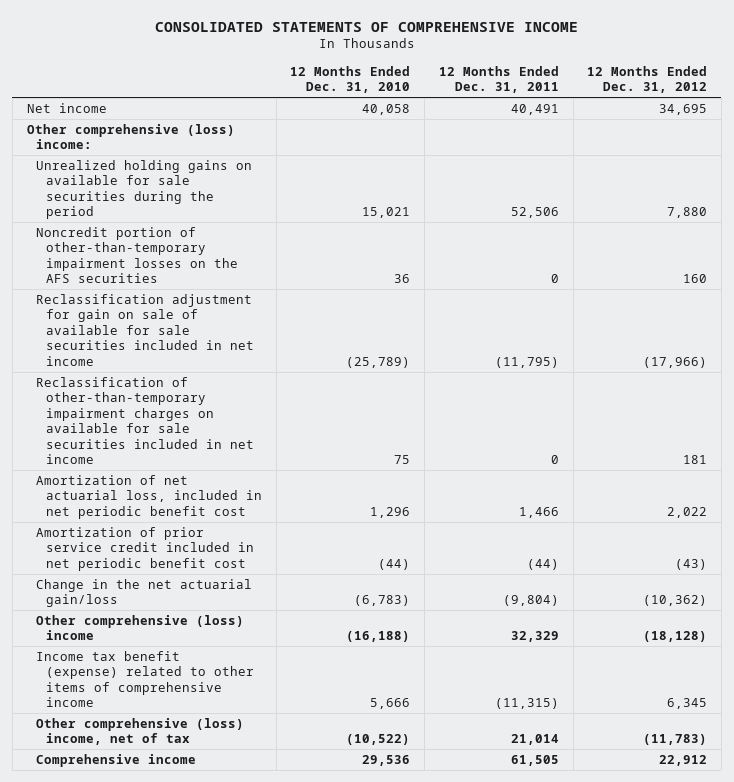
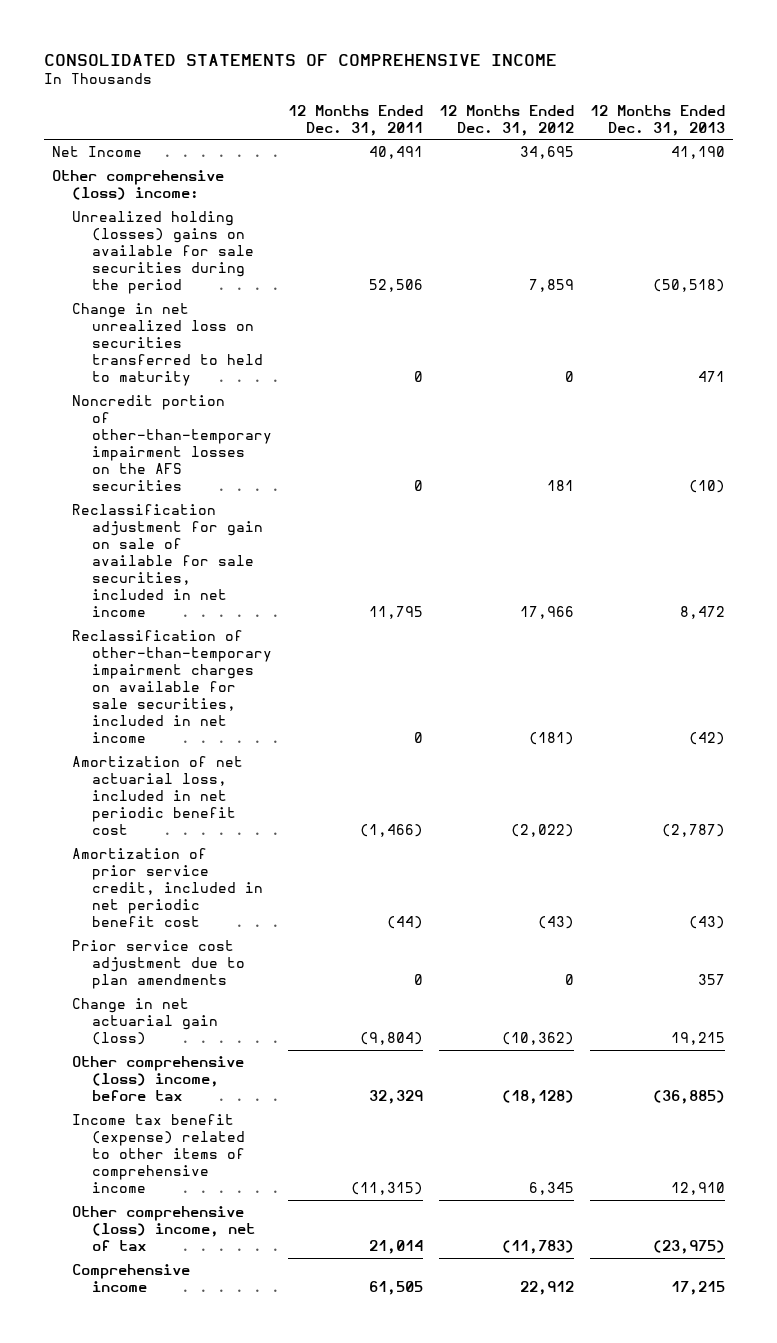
[290,65,411,94] 12 Months Ended Dec. 31, 2010 -> none
none -> [589,104,725,136] 12 Months Ended Dec. 31, 2013
[26,102,107,113] Net income -> [52,146,143,158] Net Income
[36,159,253,220] Unrealized holding gains on available for sale securities during the period -> [72,211,255,294] Unrealized holding (losses) gains on available for sale securities during the period
[667,207,708,219] 7,880 -> [528,278,574,292] 7,859
none -> [72,303,264,386] Change in net unrealized loss on securities transferred to held to maturity
[683,274,708,284] 160 -> [546,479,574,491] 181
[36,293,254,366] Reclassification adjustment for gain on sale of available for sale securities included in net income -> [72,504,264,617] Reclassification adjustment for gain on sale of available for sale securities, included in net income
[494,356,559,368] (11,795) -> [369,605,424,619] 11,795
[643,356,708,368] (17,966) -> [519,605,574,619] 17,966
[36,376,254,465] Reclassification of other-than-temporary impairment charges on available for sale securities included in net income -> [72,630,273,743] Reclassification of other-than-temporary impairment charges on available for sale securities, included in net income
[683,455,708,465] 181 -> [528,731,574,745] (181)
[518,506,559,518] 1,466 -> [360,823,424,837] (1,466)
[667,506,708,518] 2,022 -> [510,823,574,837] (2,022)
[36,526,254,571] Amortization of prior service credit included in net periodic benefit cost -> [72,848,264,927] Amortization of prior service credit, included in net periodic benefit cost
none -> [72,940,246,990] Prior service cost adjustment due to plan amendments
[36,578,253,608] Change in the net actuarial gain/loss -> [72,998,219,1046] Change in net actuarial gain (loss)
[36,614,245,641] Other comprehensive (loss) income -> [72,1056,245,1102] Other comprehensive (loss) income, before tax

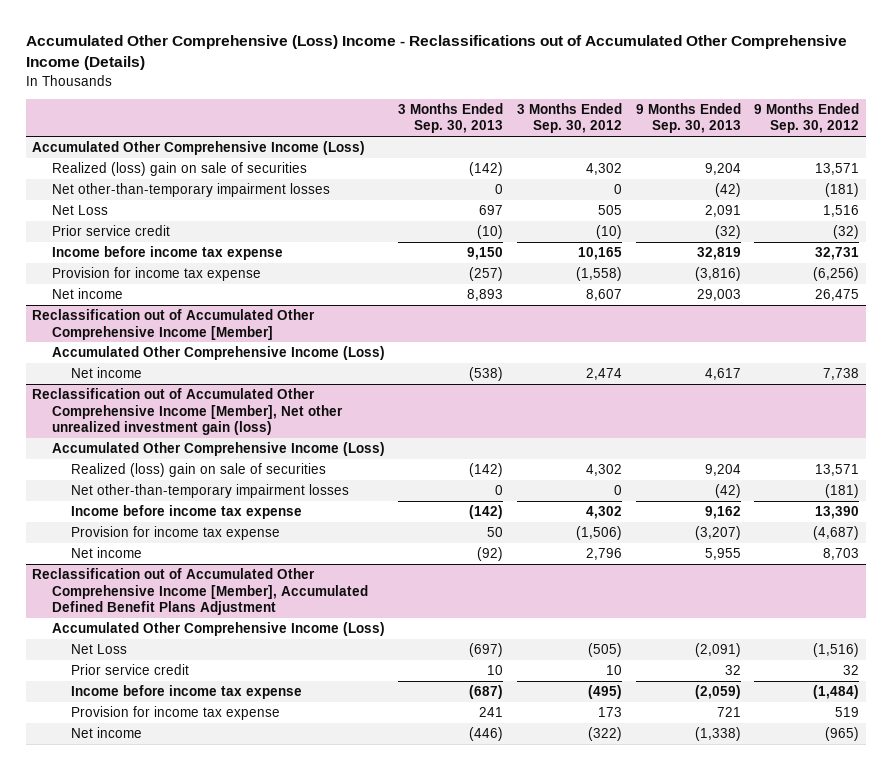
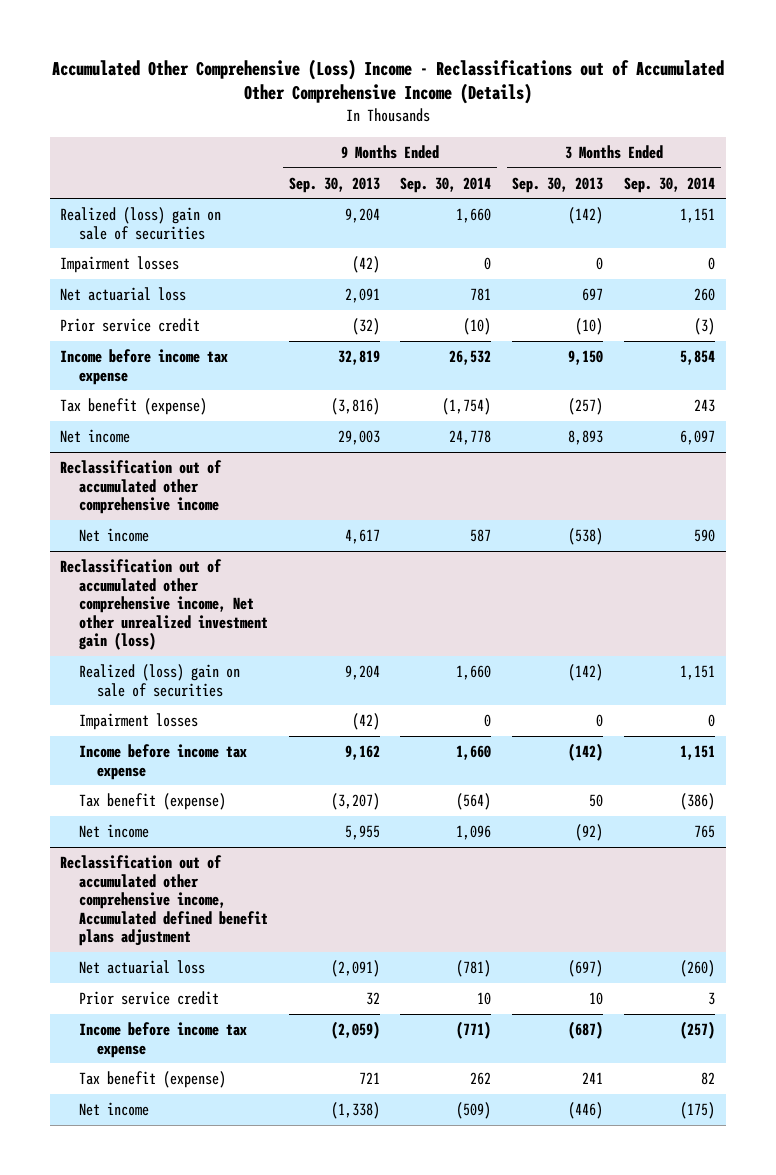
[517,103,623,134] 3 Months Ended Sep. 30, 2012 -> none
[754,103,860,134] 9 Months Ended Sep. 30, 2012 -> none
none -> [400,176,492,193] Sep. 30, 2014
none -> [624,176,716,193] Sep. 30, 2014
[32,141,366,156] Accumulated Other Comprehensive Income (Loss) -> none
[51,183,330,198] Net other-than-temporary impairment losses -> [60,255,180,273] Impairment losses
[51,205,108,216] Net Loss -> [60,286,187,301] Net actuarial loss
[51,267,261,282] Provision for income tax expense -> [60,397,208,415] Tax benefit (expense)
[51,346,385,361] Accumulated Other Comprehensive Income (Loss) -> none
[32,309,316,340] Reclassification out of Accumulated Other Comprehensive Income [Member] -> [60,459,223,515] Reclassification out of accumulated other comprehensive income
[51,442,385,457] Accumulated Other Comprehensive Income (Loss) -> none
[32,388,343,435] Reclassification out of Accumulated Other Comprehensive Income [Member], Net other unrealized investment gain (loss) -> [60,558,268,651] Reclassification out of accumulated other comprehensive income, Net other unrealized investment gain (loss)
[71,484,350,499] Net other-than-temporary impairment losses -> [78,712,198,730] Impairment losses
[71,526,281,541] Provision for income tax expense -> [78,792,226,810] Tax benefit (expense)
[51,622,385,637] Accumulated Other Comprehensive Income (Loss) -> none
[32,568,368,615] Reclassification out of Accumulated Other Comprehensive Income [Member], Accumulated Defined Benefit Plans Adjustment -> [60,854,268,947] Reclassification out of accumulated other comprehensive income, Accumulated defined benefit plans adjustment
[71,644,128,655] Net Loss -> [78,959,205,974] Net actuarial loss
[71,706,281,721] Provision for income tax expense -> [78,1070,226,1088] Tax benefit (expense)

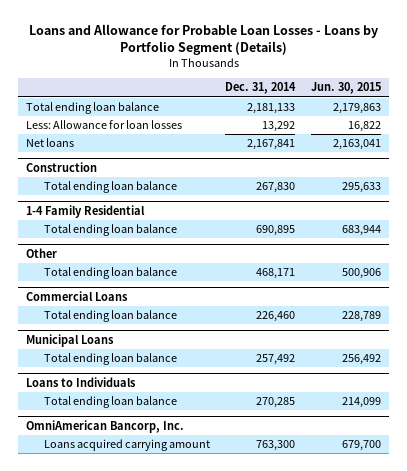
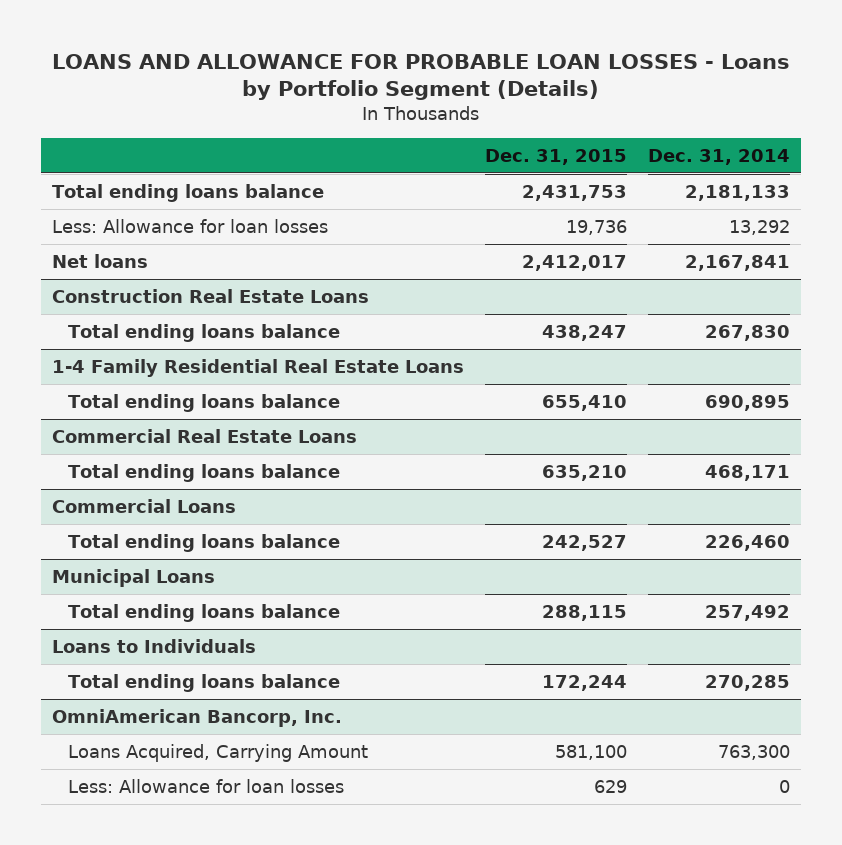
[28,24,378,56] Loans and Allowance for Probable Loan Losses - Loans by Portfolio Segment (Details) -> [52,53,791,101] LOANS AND ALLOWANCE FOR PROBABLE LOAN LOSSES - Loans by Portfolio Segment (Details)
[311,82,382,95] Jun. 30, 2015 -> none
none -> [485,148,628,165] Dec. 31, 2015
[25,102,159,115] Total ending loan balance -> [51,184,324,203] Total ending loans balance
[25,161,97,172] Construction -> [51,289,369,304] Construction Real Estate Loans
[43,181,177,194] Total ending loan balance -> [67,324,340,343] Total ending loans balance
[25,204,145,218] 1-4 Family Residential -> [51,359,464,378] 1-4 Family Residential Real Estate Loans
[43,224,177,237] Total ending loan balance -> [67,394,340,413] Total ending loans balance
[25,247,57,258] Other -> [51,429,357,444] Commercial Real Estate Loans
[43,267,177,280] Total ending loan balance -> [67,464,340,483] Total ending loans balance
[43,310,177,323] Total ending loan balance -> [67,534,340,553] Total ending loans balance
[43,353,177,366] Total ending loan balance -> [67,604,340,623] Total ending loans balance
[43,396,177,409] Total ending loan balance -> [67,674,340,693] Total ending loans balance
[43,439,210,452] Loans acquired carrying amount -> [67,744,368,763] Loans Acquired, Carrying Amount
none -> [67,779,344,794] Less: Allowance for loan losses

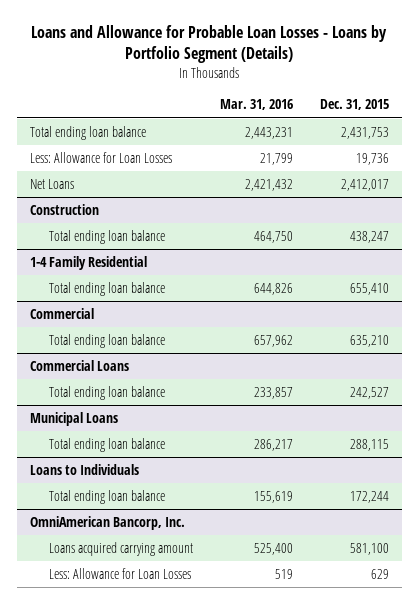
[52,53,791,101] LOANS AND ALLOWANCE FOR PROBABLE LOAN LOSSES - Loans by Portfolio Segment (Details) -> [31,25,388,64] Loans and Allowance for Probable Loan Losses - Loans by Portfolio Segment (Details)
[648,148,791,165] Dec. 31, 2014 -> none
none -> [219,99,293,111] Mar. 31, 2016
[51,184,324,203] Total ending loans balance -> [30,126,147,141] Total ending loan balance
[51,219,328,234] Less: Allowance for loan losses -> [30,152,173,164] Less: Allowance for Loan Losses
[51,254,148,269] Net loans -> [30,179,75,190] Net Loans
[51,289,369,304] Construction Real Estate Loans -> [30,204,100,216] Construction
[67,324,340,343] Total ending loans balance -> [49,230,166,245] Total ending loan balance
[51,359,464,378] 1-4 Family Residential Real Estate Loans -> [30,256,148,271] 1-4 Family Residential
[67,394,340,413] Total ending loans balance -> [49,282,166,297] Total ending loan balance
[51,429,357,444] Commercial Real Estate Loans -> [30,308,95,320] Commercial
[67,464,340,483] Total ending loans balance -> [49,334,166,349] Total ending loan balance
[67,534,340,553] Total ending loans balance -> [49,386,166,401] Total ending loan balance
[67,604,340,623] Total ending loans balance -> [49,438,166,453] Total ending loan balance
[67,674,340,693] Total ending loans balance -> [49,490,166,505] Total ending loan balance
[67,744,368,763] Loans Acquired, Carrying Amount -> [49,542,194,557] Loans acquired carrying amount
[67,779,344,794] Less: Allowance for loan losses -> [49,568,192,580] Less: Allowance for Loan Losses

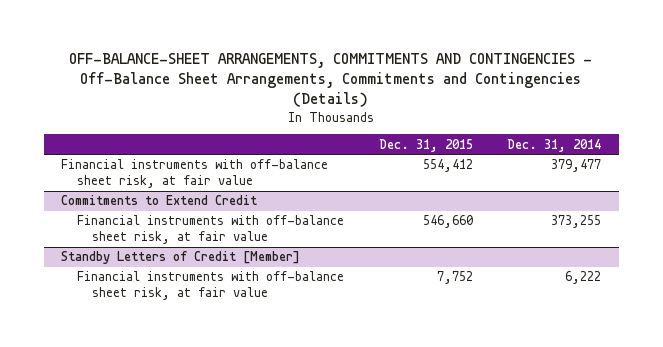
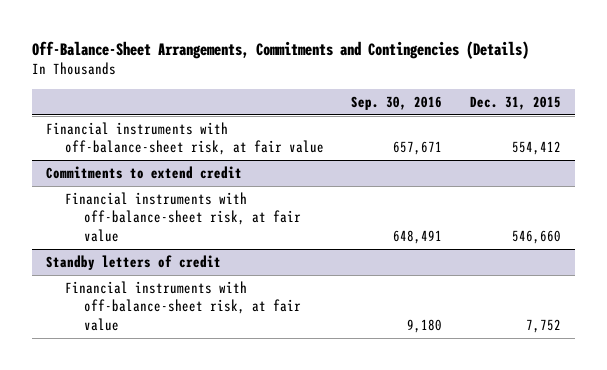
[69,53,593,108] OFF-BALANCE-SHEET ARRANGEMENTS, COMMITMENTS AND CONTINGENCIES - Off-Balance Sheet Arrangements, Commitments and Contingencies (Details) -> [32,40,530,59] Off-Balance-Sheet Arrangements, Commitments and Contingencies (Details)
[507,138,602,152] Dec. 31, 2014 -> none
none -> [351,95,443,110] Sep. 30, 2016
[61,159,329,189] Financial instruments with off-balance sheet risk, at fair value -> [45,122,324,156] Financial instruments with off-balance-sheet risk, at fair value
[61,195,258,206] Commitments to Extend Credit -> [45,166,242,180] Commitments to extend credit
[76,215,344,245] Financial instruments with off-balance sheet risk, at fair value -> [64,192,301,242] Financial instruments with off-balance-sheet risk, at fair value
[61,251,301,265] Standby Letters of Credit [Member] -> [45,255,221,271] Standby letters of credit
[76,271,344,301] Financial instruments with off-balance sheet risk, at fair value -> [64,281,301,331] Financial instruments with off-balance-sheet risk, at fair value

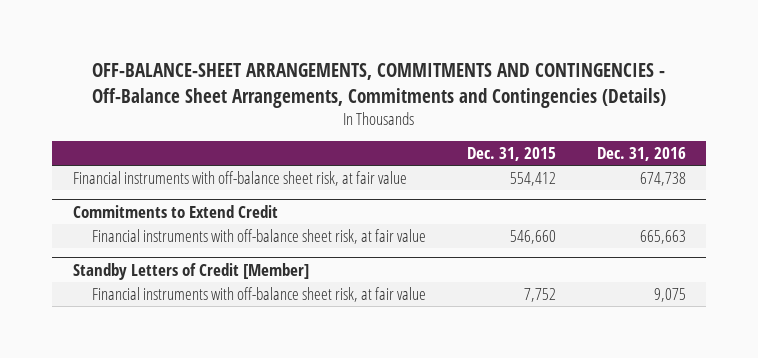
[32,40,530,59] Off-Balance-Sheet Arrangements, Commitments and Contingencies (Details) -> [92,63,667,108] OFF-BALANCE-SHEET ARRANGEMENTS, COMMITMENTS AND CONTINGENCIES - Off-Balance Sheet Arrangements, Commitments and Contingencies (Details)
[351,95,443,110] Sep. 30, 2016 -> none
none -> [596,146,686,161] Dec. 31, 2016
[45,122,324,156] Financial instruments with off-balance-sheet risk, at fair value -> [72,170,407,186] Financial instruments with off-balance sheet risk, at fair value
[45,166,242,180] Commitments to extend credit -> [72,204,278,218] Commitments to Extend Credit
[64,192,301,242] Financial instruments with off-balance-sheet risk, at fair value -> [91,228,426,244] Financial instruments with off-balance sheet risk, at fair value
[45,255,221,271] Standby letters of credit -> [72,262,309,280] Standby Letters of Credit [Member]
[64,281,301,331] Financial instruments with off-balance-sheet risk, at fair value -> [91,286,426,302] Financial instruments with off-balance sheet risk, at fair value

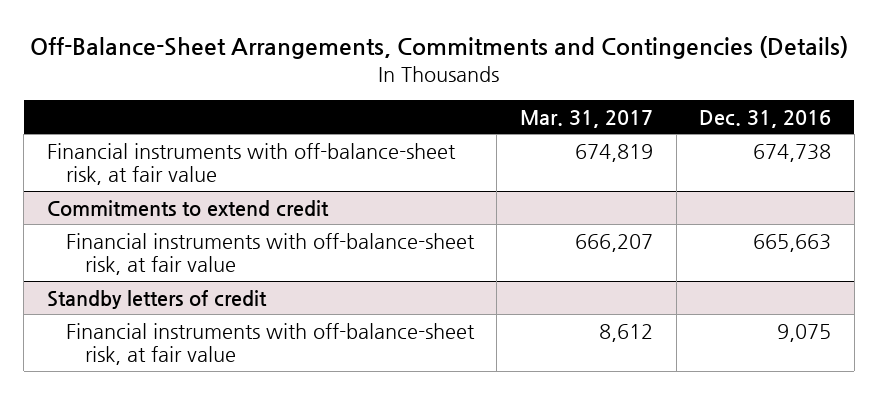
[92,63,667,108] OFF-BALANCE-SHEET ARRANGEMENTS, COMMITMENTS AND CONTINGENCIES - Off-Balance Sheet Arrangements, Commitments and Contingencies (Details) -> [30,36,849,60] Off-Balance-Sheet Arrangements, Commitments and Contingencies (Details)
[466,146,556,161] Dec. 31, 2015 -> none
none -> [520,109,654,128] Mar. 31, 2017
[72,170,407,186] Financial instruments with off-balance sheet risk, at fair value -> [46,142,456,186] Financial instruments with off-balance-sheet risk, at fair value
[72,204,278,218] Commitments to Extend Credit -> [46,199,329,217] Commitments to extend credit
[91,228,426,244] Financial instruments with off-balance sheet risk, at fair value -> [65,232,475,276] Financial instruments with off-balance-sheet risk, at fair value
[72,262,309,280] Standby Letters of Credit [Member] -> [46,289,267,309] Standby letters of credit
[91,286,426,302] Financial instruments with off-balance sheet risk, at fair value -> [65,322,475,366] Financial instruments with off-balance-sheet risk, at fair value

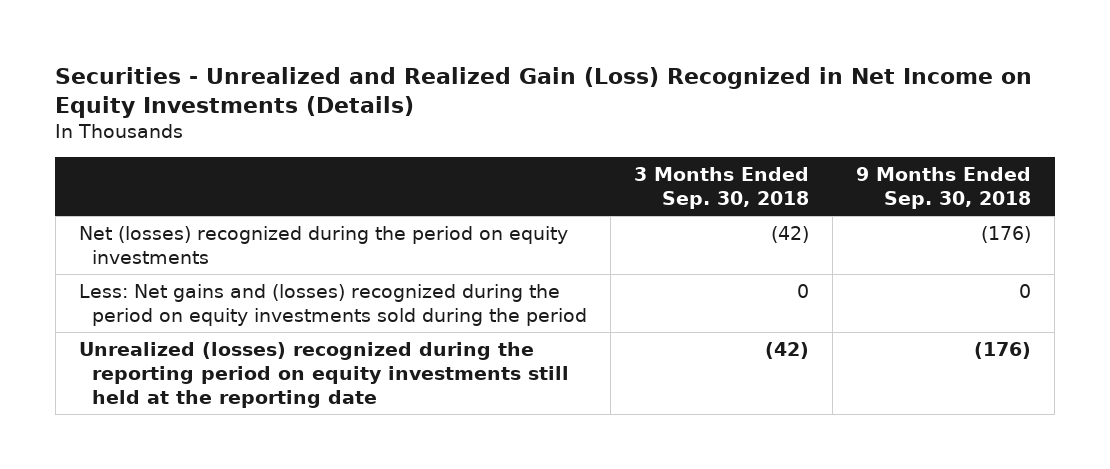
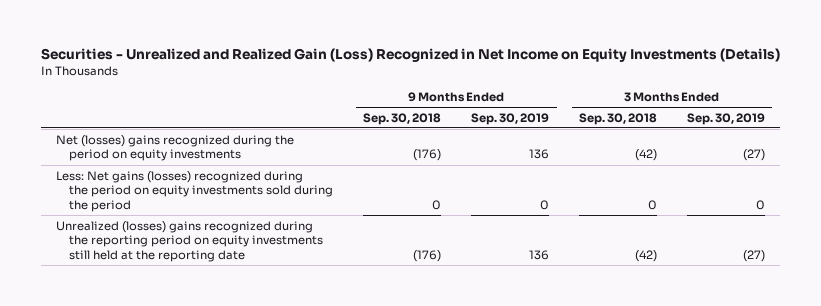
none -> [471,112,550,125] Sep. 30, 2019
none -> [686,112,765,125] Sep. 30, 2019
[78,226,568,264] Net (losses) recognized during the period on equity investments -> [55,134,294,162] Net (losses) gains recognized during the period on equity investments
[78,284,588,326] Less: Net gains and (losses) recognized during the period on equity investments sold during the period -> [55,170,334,213] Less: Net gains (losses) recognized during the period on equity investments sold during the period
[78,342,570,408] Unrealized (losses) recognized during the reporting period on equity investments still held at the reporting date -> [55,220,324,263] Unrealized (losses) gains recognized during the reporting period on equity investments still held at the reporting date

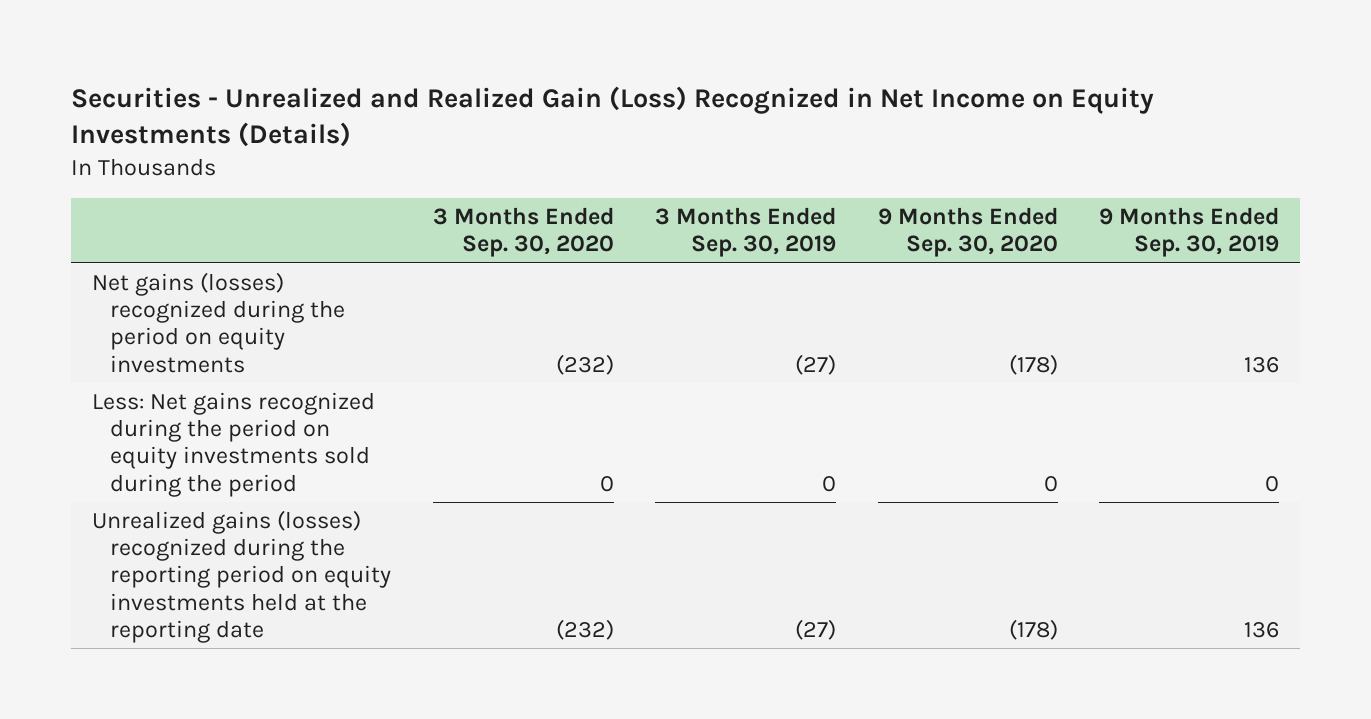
[363,112,442,125] Sep. 30, 2018 -> none
[579,112,658,125] Sep. 30, 2018 -> none
none -> [432,207,614,258] 3 Months Ended Sep. 30, 2020
none -> [877,207,1058,258] 9 Months Ended Sep. 30, 2020
[55,134,294,162] Net (losses) gains recognized during the period on equity investments -> [91,272,346,373] Net gains (losses) recognized during the period on equity investments
[55,170,334,213] Less: Net gains (losses) recognized during the period on equity investments sold during the period -> [91,392,375,497] Less: Net gains recognized during the period on equity investments sold during the period
[55,220,324,263] Unrealized (losses) gains recognized during the reporting period on equity investments still held at the reporting date -> [91,510,392,643] Unrealized gains (losses) recognized during the reporting period on equity investments held at the reporting date

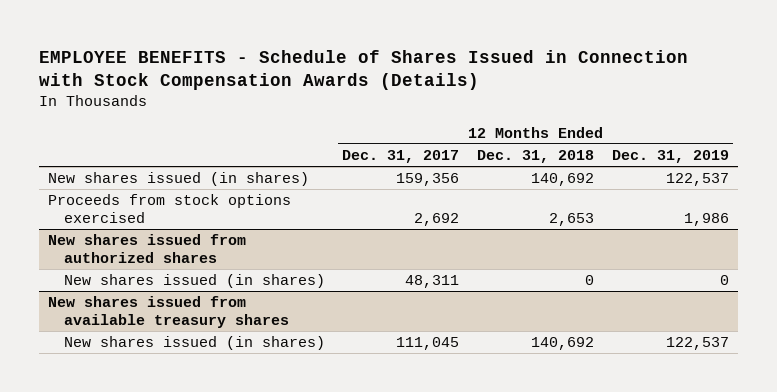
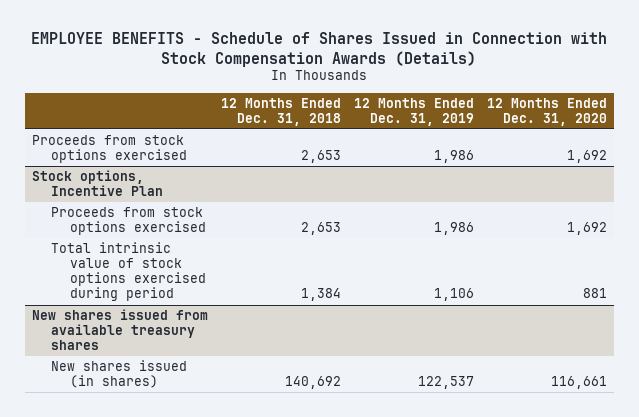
[342,149,460,163] Dec. 31, 2017 -> none
none -> [486,97,607,126] 12 Months Ended Dec. 31, 2020
[48,172,310,187] New shares issued (in shares) -> none
[48,234,247,264] New shares issued from authorized shares -> none
[63,274,325,289] New shares issued (in shares) -> none
none -> [31,170,163,197] Stock options, Incentive Plan
none -> [50,207,207,236] Proceeds from stock options exercised
none -> [50,242,207,302] Total intrinsic value of stock options exercised during period

